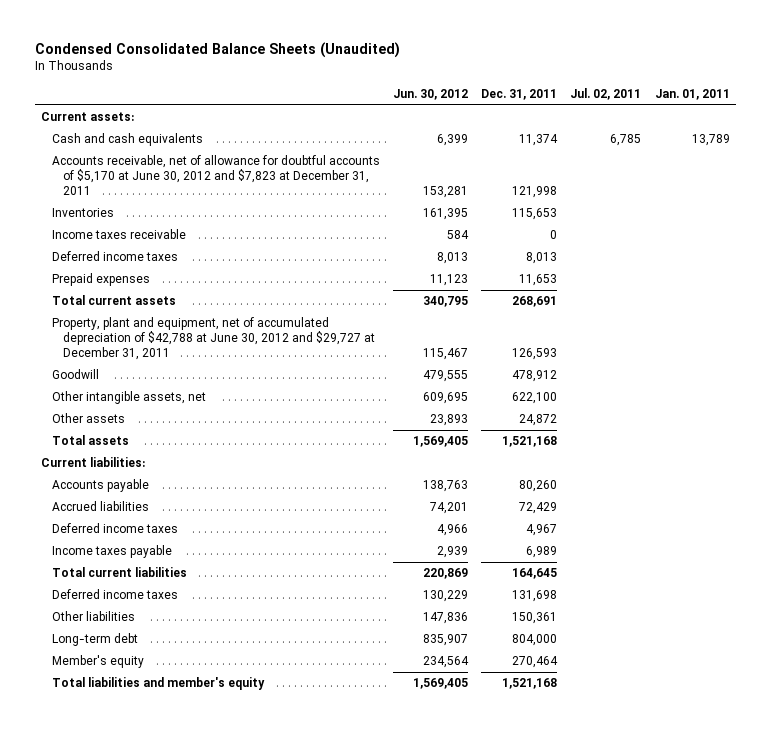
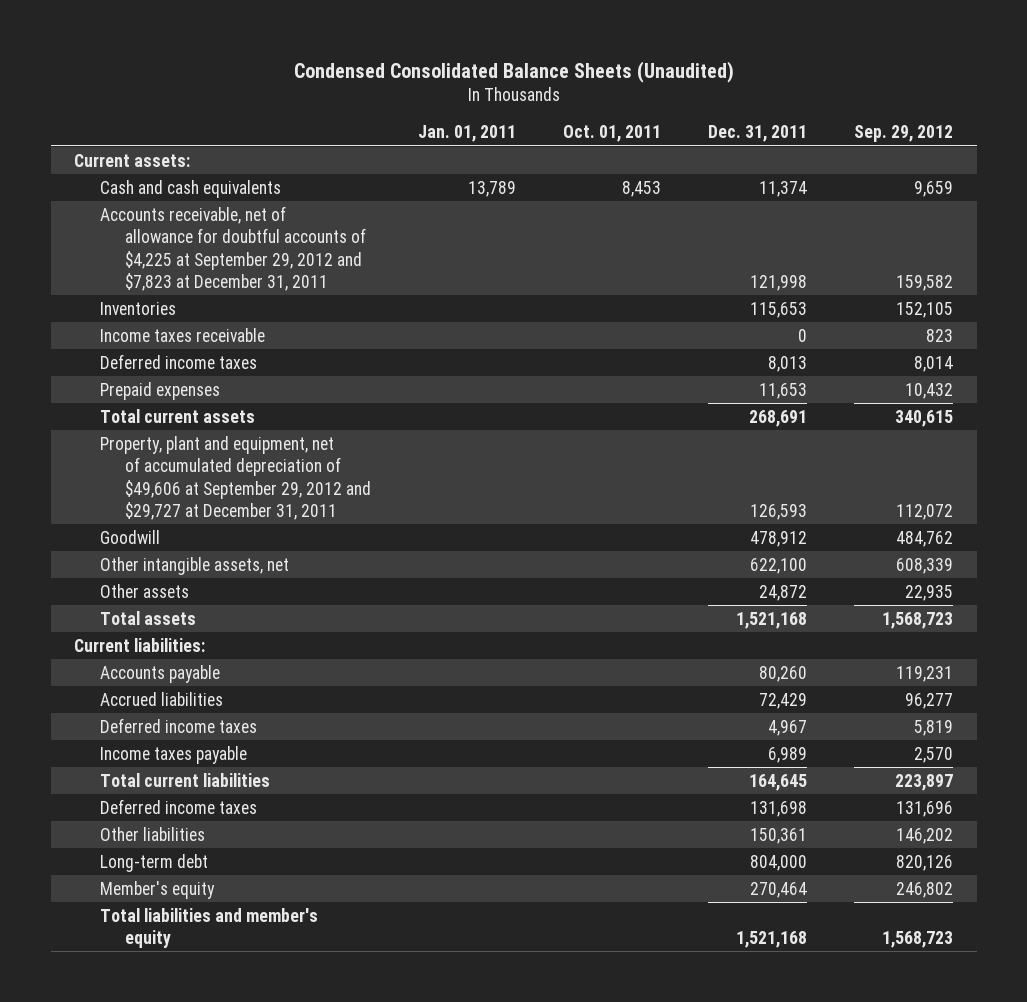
[393,88,469,100] Jun. 30, 2012 -> none
[570,87,642,100] Jul. 02, 2011 -> none
none -> [563,125,662,143] Oct. 01, 2011
none -> [854,125,954,143] Sep. 29, 2012
[52,155,381,196] Accounts receivable, net of allowance for doubtful accounts of $5,170 at June 30, 2012 and $7,823 at December 31, 2011 -> [99,205,367,292] Accounts receivable, net of allowance for doubtful accounts of $4,225 at September 29, 2012 and $7,823 at December 31, 2011
[52,317,375,361] Property, plant and equipment, net of accumulated depreciation of $42,788 at June 30, 2012 and $29,727 at December 31, 2011 -> [99,435,372,521] Property, plant and equipment, net of accumulated depreciation of $49,606 at September 29, 2012 and $29,727 at December 31, 2011

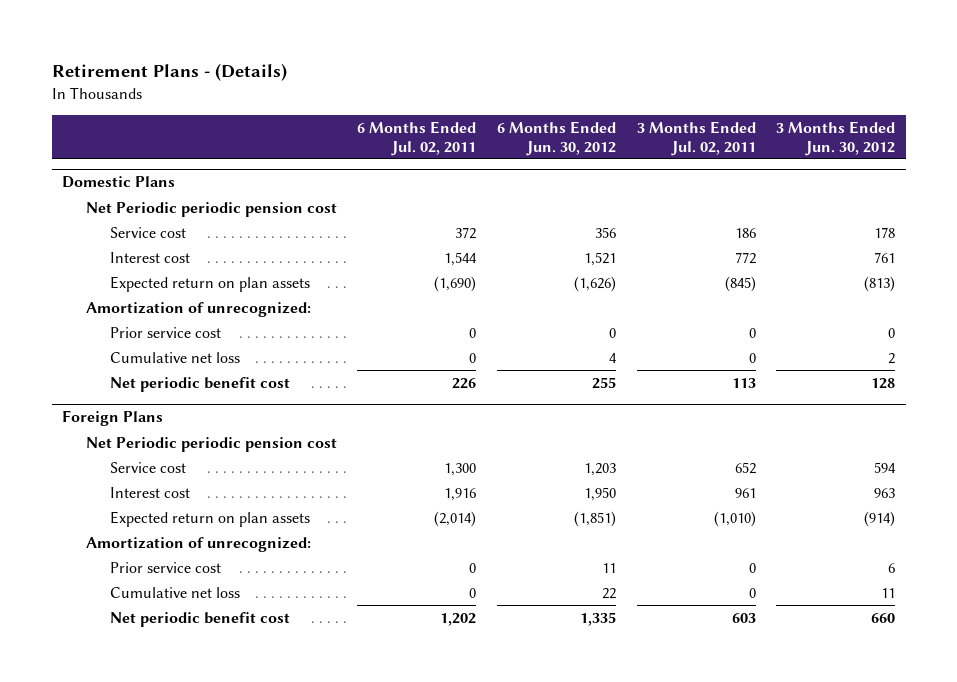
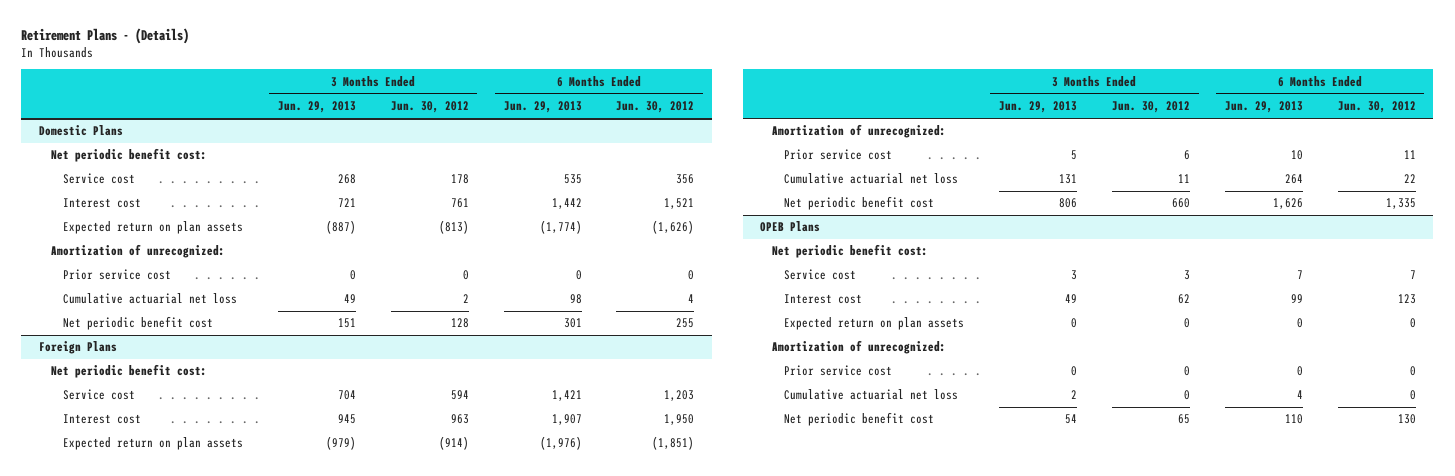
[357,120,477,156] 6 Months Ended Jul. 02, 2011 -> none
[636,120,756,156] 3 Months Ended Jul. 02, 2011 -> none
none -> [277,101,356,114] Jun. 29, 2013
none -> [503,101,582,114] Jun. 29, 2013
[85,201,337,217] Net Periodic periodic pension cost -> [50,148,207,163] Net periodic benefit cost:
[109,351,240,363] Cumulative net loss -> [62,293,237,305] Cumulative actuarial net loss
[85,436,337,452] Net Periodic periodic pension cost -> [50,364,207,379] Net periodic benefit cost:
[109,586,240,598] Cumulative net loss -> [783,173,958,185] Cumulative actuarial net loss
none -> [760,221,821,233] OPEB Plans
none -> [772,244,929,259] Net periodic benefit cost:
none -> [783,269,856,281] Service cost
none -> [783,294,862,305] Interest cost
none -> [783,317,964,331] Expected return on plan assets
none -> [772,340,947,355] Amortization of unrecognized:
none -> [783,365,892,377] Prior service cost
none -> [783,389,958,401] Cumulative actuarial net loss
none -> [783,412,934,427] Net periodic benefit cost

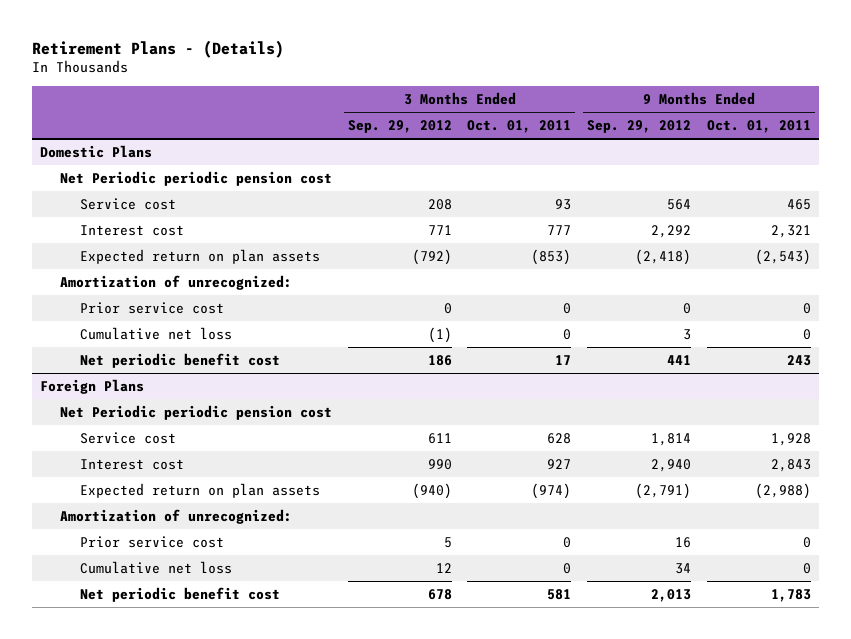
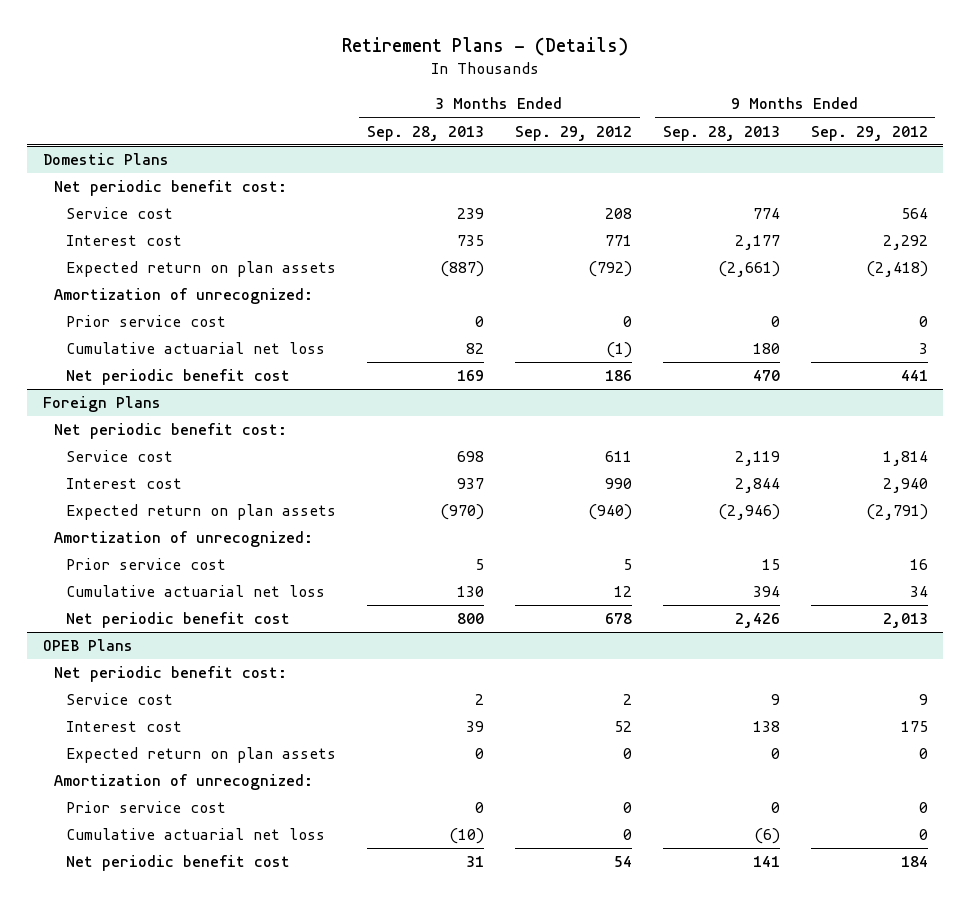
[467,119,572,133] Oct. 01, 2011 -> none
[706,119,811,133] Oct. 01, 2011 -> none
none -> [366,125,484,141] Sep. 28, 2013
none -> [662,125,780,141] Sep. 28, 2013
[59,170,332,186] Net Periodic periodic pension cost -> [54,180,288,197] Net periodic benefit cost:
[80,326,233,340] Cumulative net loss -> [65,342,325,355] Cumulative actuarial net loss
[59,404,332,420] Net Periodic periodic pension cost -> [54,423,288,440] Net periodic benefit cost:
[80,560,233,574] Cumulative net loss -> [65,585,325,598] Cumulative actuarial net loss
none -> [42,639,133,652] OPEB Plans
none -> [54,666,288,683] Net periodic benefit cost:
none -> [65,693,173,706] Service cost
none -> [65,721,182,733] Interest cost
none -> [65,747,336,764] Expected return on plan assets
none -> [54,774,314,791] Amortization of unrecognized:
none -> [65,801,226,814] Prior service cost
none -> [65,828,325,841] Cumulative actuarial net loss
none -> [65,855,290,872] Net periodic benefit cost

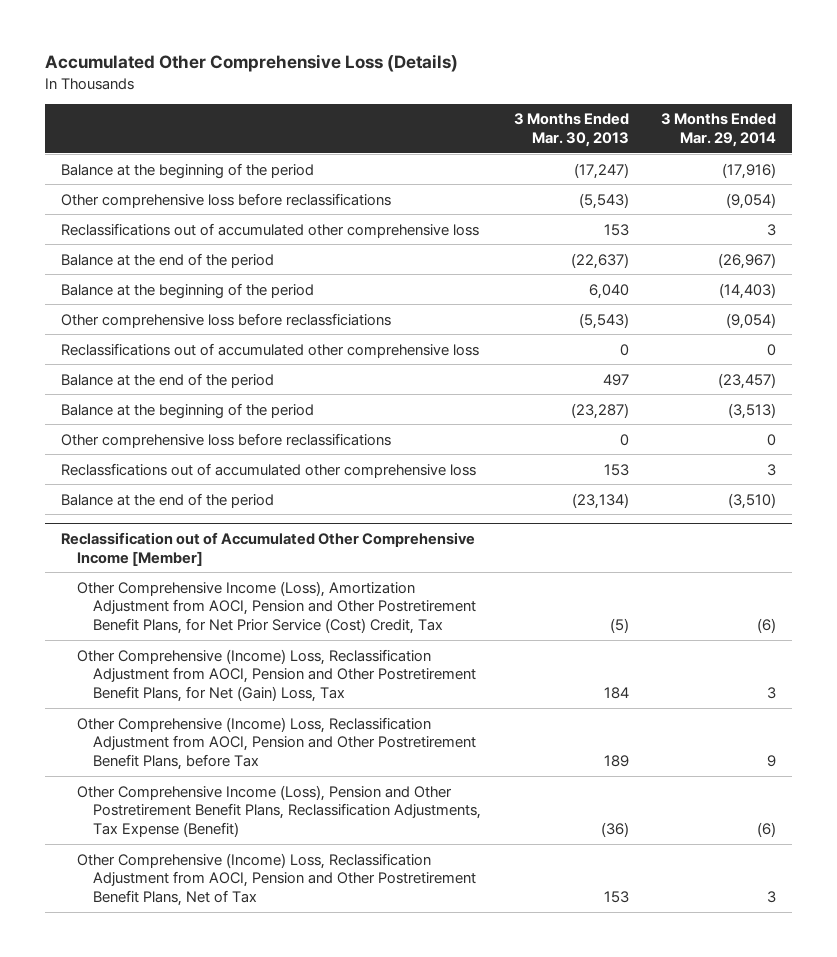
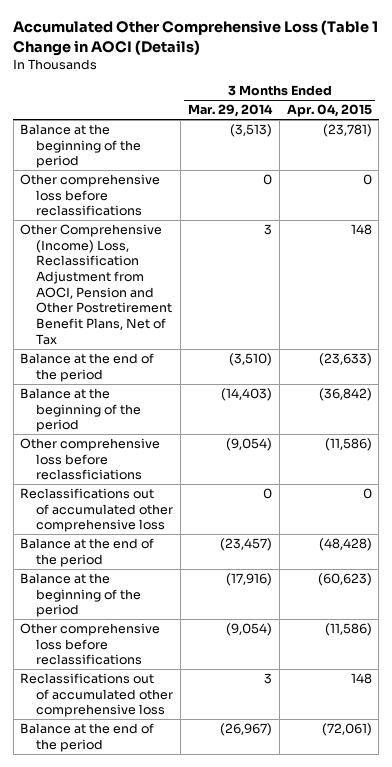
[44,54,458,73] Accumulated Other Comprehensive Loss (Details) -> [13,20,379,56] Accumulated Other Comprehensive Loss (Table 1 Change in AOCI (Details)
[513,113,629,147] 3 Months Ended Mar. 30, 2013 -> none
none -> [286,104,372,118] Apr. 04, 2015
[61,402,315,419] Balance at the beginning of the period -> [20,124,142,169] Balance at the beginning of the period
[61,432,392,448] Other comprehensive loss before reclassifications -> [20,174,161,217] Other comprehensive loss before reclassifications
none -> [20,224,173,345] Other Comprehensive (Income) Loss, Reclassification Adjustment from AOCI, Pension and Other Postretirement Benefit Plans, Net of Tax
[61,492,275,508] Balance at the end of the period -> [20,353,155,382] Balance at the end of the period
[61,462,477,478] Reclassfications out of accumulated other comprehensive loss -> none
[61,531,476,566] Reclassification out of Accumulated Other Comprehensive Income [Member] -> none
[77,580,477,635] Other Comprehensive Income (Loss), Amortization Adjustment from AOCI, Pension and Other Postretirement Benefit Plans, for Net Prior Service (Cost) Credit, Tax -> none
[77,648,477,703] Other Comprehensive (Income) Loss, Reclassification Adjustment from AOCI, Pension and Other Postretirement Benefit Plans, for Net (Gain) Loss, Tax -> none
[77,716,477,771] Other Comprehensive (Income) Loss, Reclassification Adjustment from AOCI, Pension and Other Postretirement Benefit Plans, before Tax -> none
[77,784,482,838] Other Comprehensive Income (Loss), Pension and Other Postretirement Benefit Plans, Reclassification Adjustments, Tax Expense (Benefit) -> none
[77,852,477,907] Other Comprehensive (Income) Loss, Reclassification Adjustment from AOCI, Pension and Other Postretirement Benefit Plans, Net of Tax -> none
[61,162,315,179] Balance at the beginning of the period -> [20,573,142,618] Balance at the beginning of the period
[61,192,392,208] Other comprehensive loss before reclassifications -> [20,623,161,666] Other comprehensive loss before reclassifications
[61,222,480,238] Reclassifications out of accumulated other comprehensive loss -> [20,673,174,718] Reclassifications out of accumulated other comprehensive loss
[61,252,275,268] Balance at the end of the period -> [20,723,155,752] Balance at the end of the period

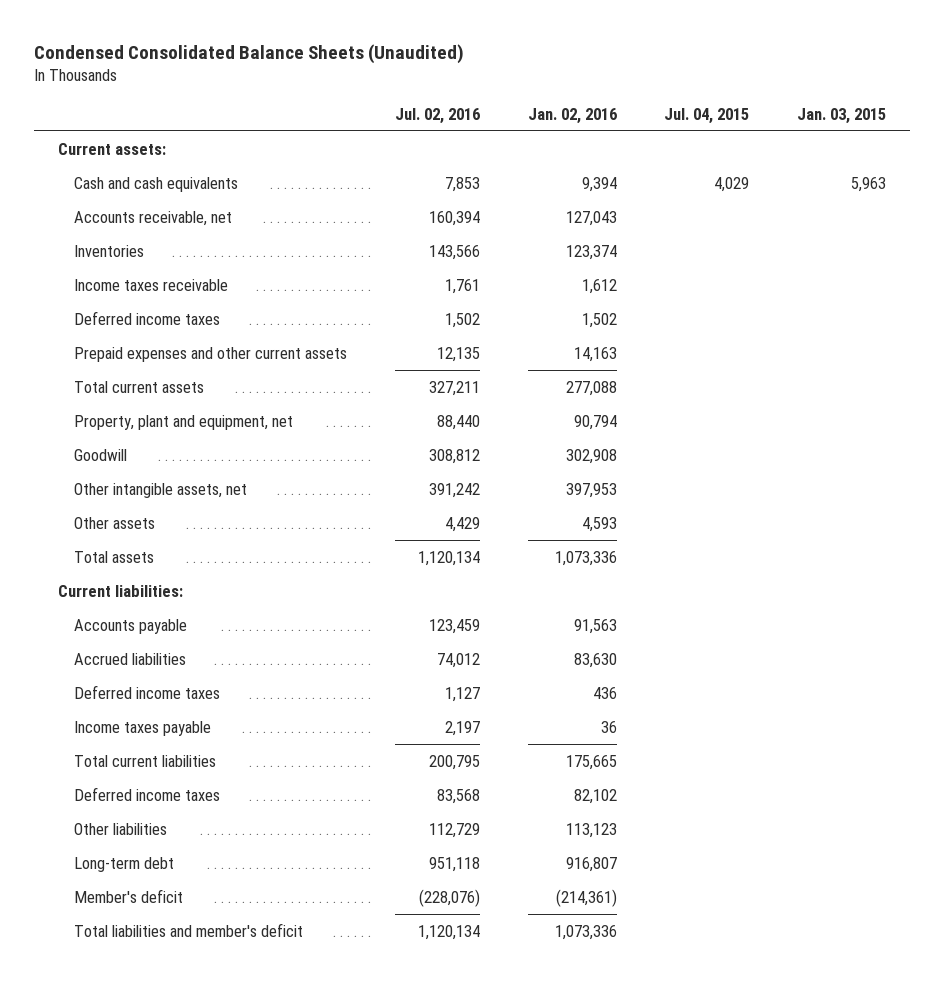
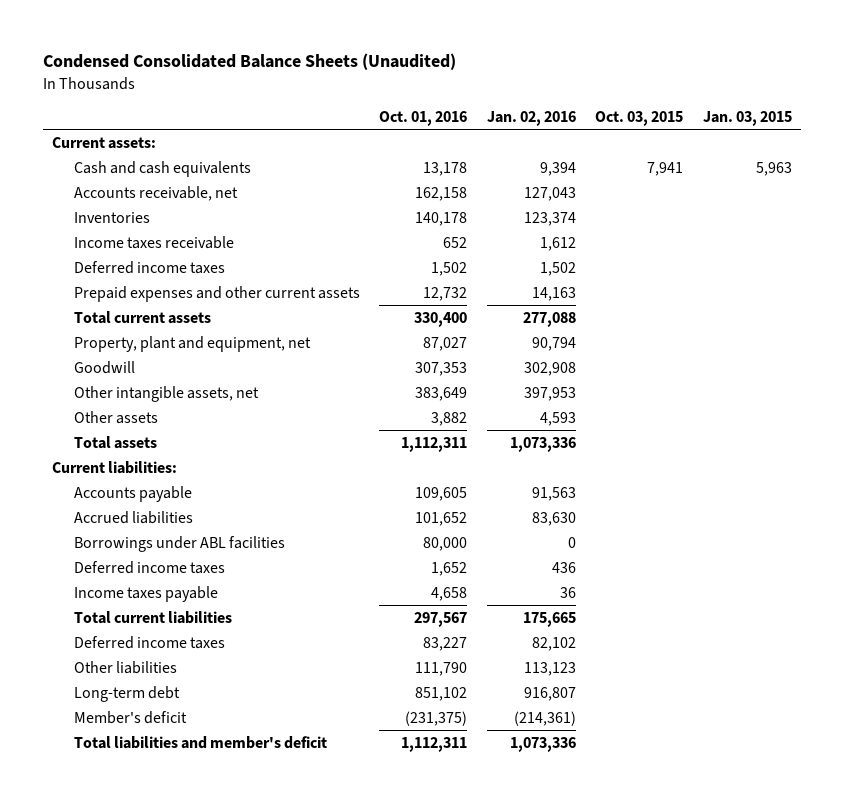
[394,107,480,124] Jul. 02, 2016 -> none
[664,107,750,124] Jul. 04, 2015 -> none
none -> [379,111,468,127] Oct. 01, 2016
none -> [595,111,684,127] Oct. 03, 2015
none -> [73,535,285,552] Borrowings under ABL facilities

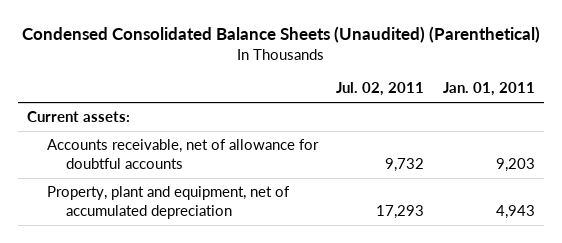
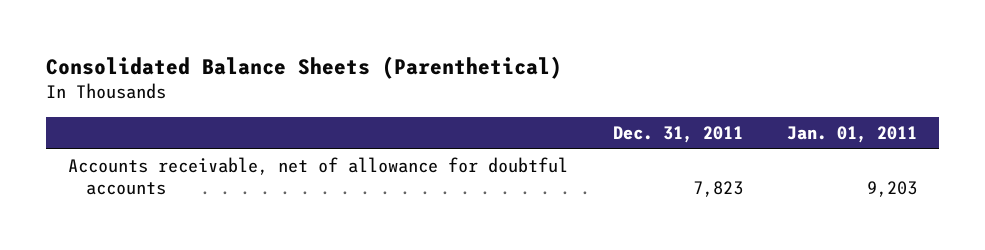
[22,26,541,44] Condensed Consolidated Balance Sheets (Unaudited) (Parenthetical) -> [45,56,562,80] Consolidated Balance Sheets (Parenthetical)
[336,82,425,97] Jul. 02, 2011 -> none
none -> [612,126,743,144] Dec. 31, 2011
[27,111,131,123] Current assets: -> none
[46,186,290,219] Property, plant and equipment, net of accumulated depreciation -> none

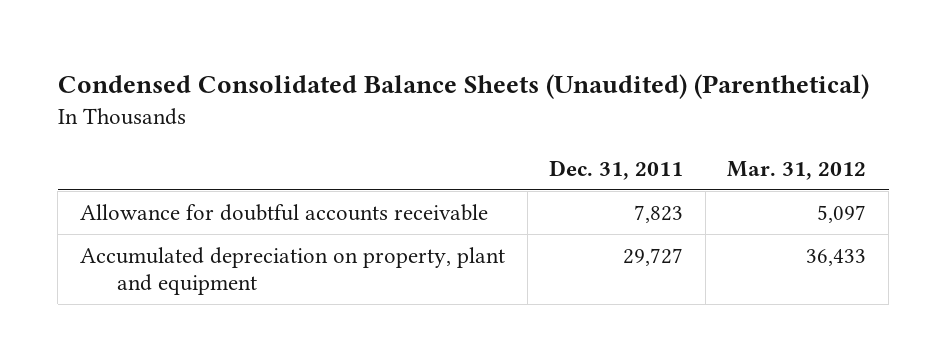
[45,56,562,80] Consolidated Balance Sheets (Parenthetical) -> [57,74,869,100] Condensed Consolidated Balance Sheets (Unaudited) (Parenthetical)
[787,126,918,144] Jan. 01, 2011 -> none
none -> [727,161,867,181] Mar. 31, 2012
[68,157,569,195] Accounts receivable, net of allowance for doubtful accounts -> [79,203,488,221] Allowance for doubtful accounts receivable
none -> [79,246,505,296] Accumulated depreciation on property, plant and equipment

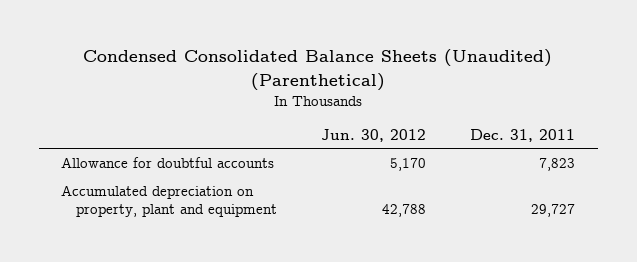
[727,161,867,181] Mar. 31, 2012 -> none
none -> [321,128,427,142] Jun. 30, 2012
[79,203,488,221] Allowance for doubtful accounts receivable -> [61,157,275,169] Allowance for doubtful accounts

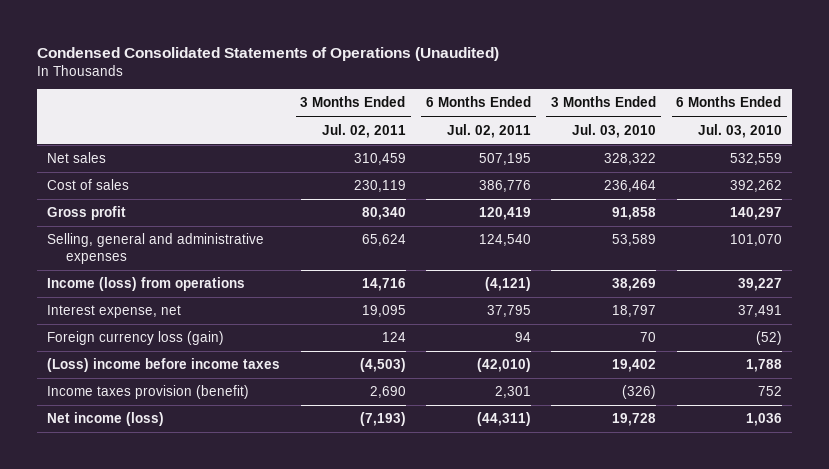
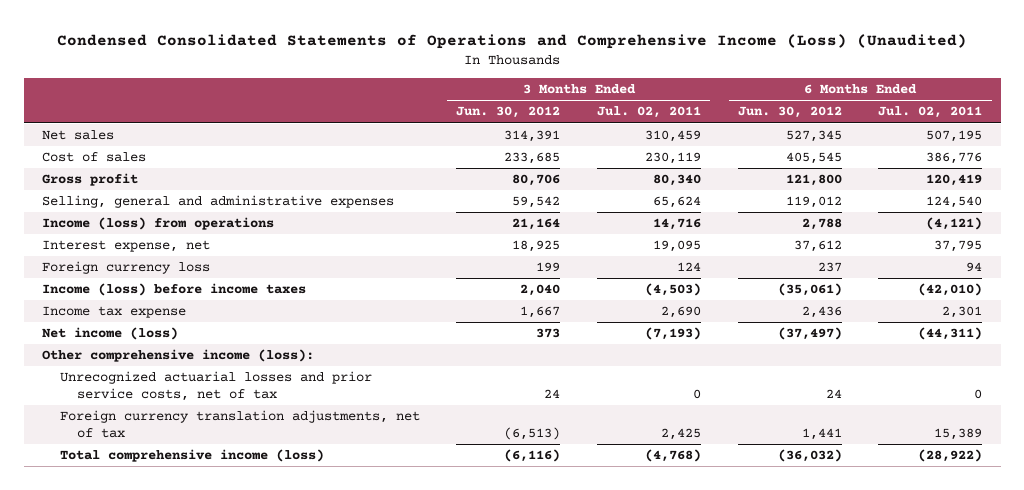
[37,46,500,61] Condensed Consolidated Statements of Operations (Unaudited) -> [57,34,968,50] Condensed Consolidated Statements of Operations and Comprehensive Income (Loss) (Unaudited)
[572,123,657,138] Jul. 03, 2010 -> none
[697,123,782,138] Jul. 03, 2010 -> none
none -> [456,106,561,119] Jun. 30, 2012
none -> [737,106,842,119] Jun. 30, 2012
[47,331,225,346] Foreign currency loss (gain) -> [42,261,211,275] Foreign currency loss
[47,358,281,373] (Loss) income before income taxes -> [42,283,307,297] Income (loss) before income taxes
[47,385,250,400] Income taxes provision (benefit) -> [42,306,187,319] Income tax expense
none -> [42,349,315,363] Other comprehensive income (loss):
none -> [59,371,372,401] Unrecognized actuarial losses and prior service costs, net of tax
none -> [59,410,420,438] Foreign currency translation adjustments, net of tax
none -> [59,449,324,463] Total comprehensive income (loss)

